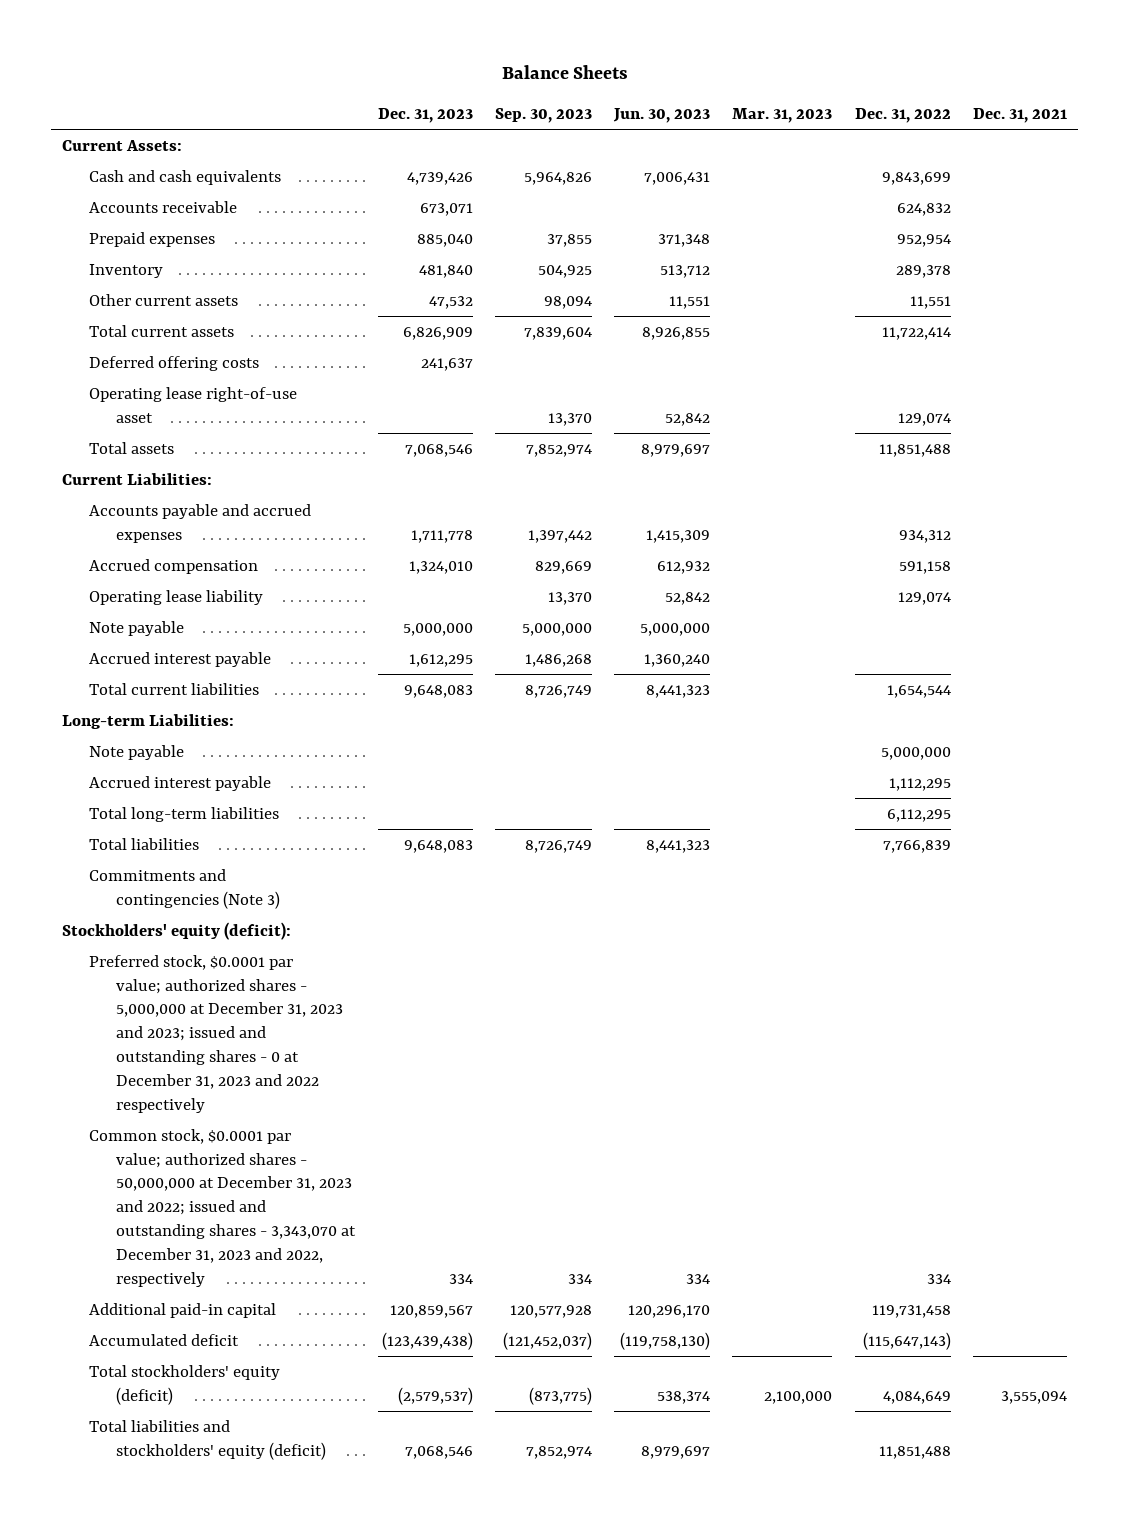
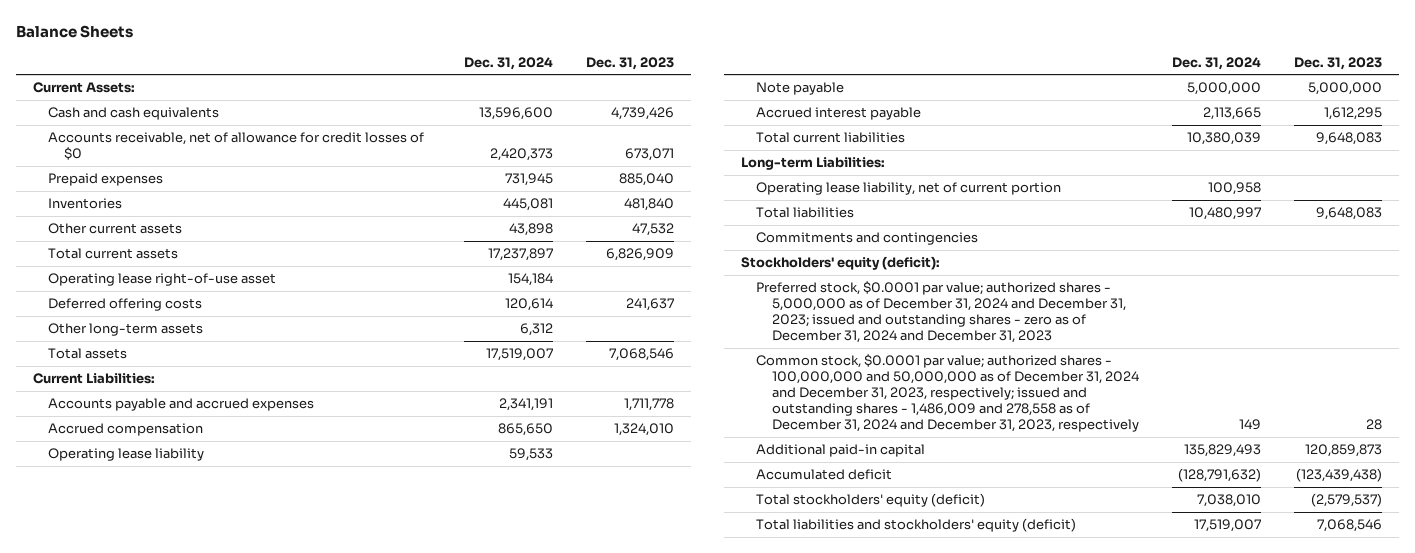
[494,107,592,123] Sep. 30, 2023 -> none
[613,107,711,123] Jun. 30, 2023 -> none
[732,107,833,123] Mar. 31, 2023 -> none
[854,107,951,123] Dec. 31, 2022 -> none
[972,107,1067,123] Dec. 31, 2021 -> none
none -> [464,56,554,70] Dec. 31, 2024
[89,200,238,213] Accounts receivable -> [48,132,425,161] Accounts receivable, net of allowance for credit losses of $0
[89,263,164,278] Inventory -> [48,198,123,210] Inventories
[89,355,260,371] Deferred offering costs -> [48,298,203,312] Deferred offering costs
none -> [48,323,204,337] Other long-term assets
[89,744,185,760] Note payable -> none
[89,775,272,791] Accrued interest payable -> none
[89,806,280,822] Total long-term liabilities -> none
none -> [756,182,1062,196] Operating lease liability, net of current portion
[89,868,281,909] Commitments and contingencies (Note 3) -> [756,232,979,246] Commitments and contingencies
[89,954,344,1113] Preferred stock, $0.0001 par value; authorized shares - 5,000,000 at December 31, 2023 and 2023; issued and outstanding shares - 0 at December 31, 2023 and 2022 respectively -> [756,281,1126,344] Preferred stock, $0.0001 par value; authorized shares - 5,000,000 as of December 31, 2024 and December 31, 2023; issued and outstanding shares - zero as of December 31, 2024 and December 31, 2023
[89,1128,357,1287] Common stock, $0.0001 par value; authorized shares - 50,000,000 at December 31, 2023 and 2022; issued and outstanding shares - 3,343,070 at December 31, 2023 and 2022, respectively -> [756,354,1139,433] Common stock, $0.0001 par value; authorized shares - 100,000,000 and 50,000,000 as of December 31, 2024 and December 31, 2023, respectively; issued and outstanding shares - 1,486,009 and 278,558 as of December 31, 2024 and December 31, 2023, respectively
[448,1273,473,1284] 334 -> [1366,419,1383,431] 28
[389,1304,473,1318] 120,859,567 -> [1305,444,1383,458] 120,859,873

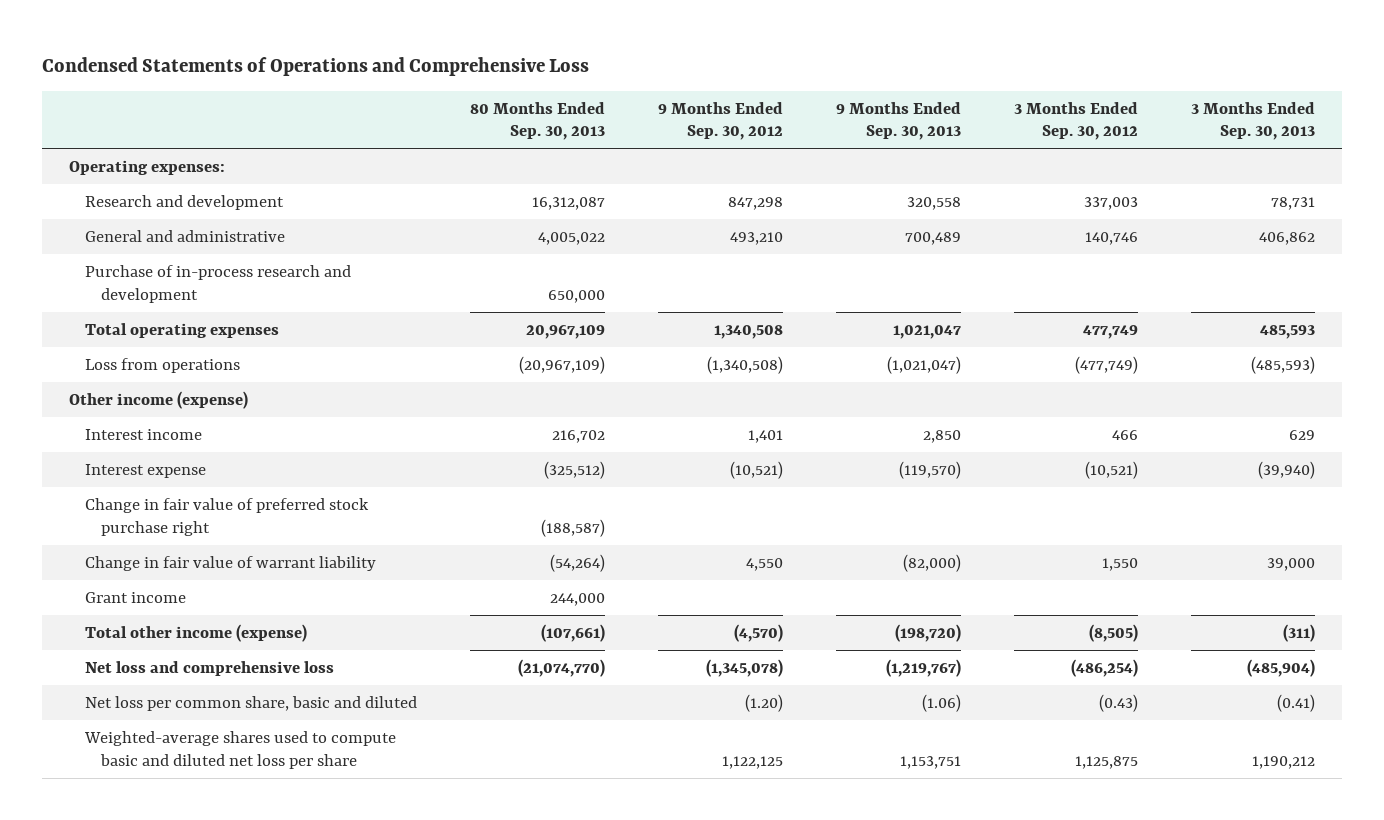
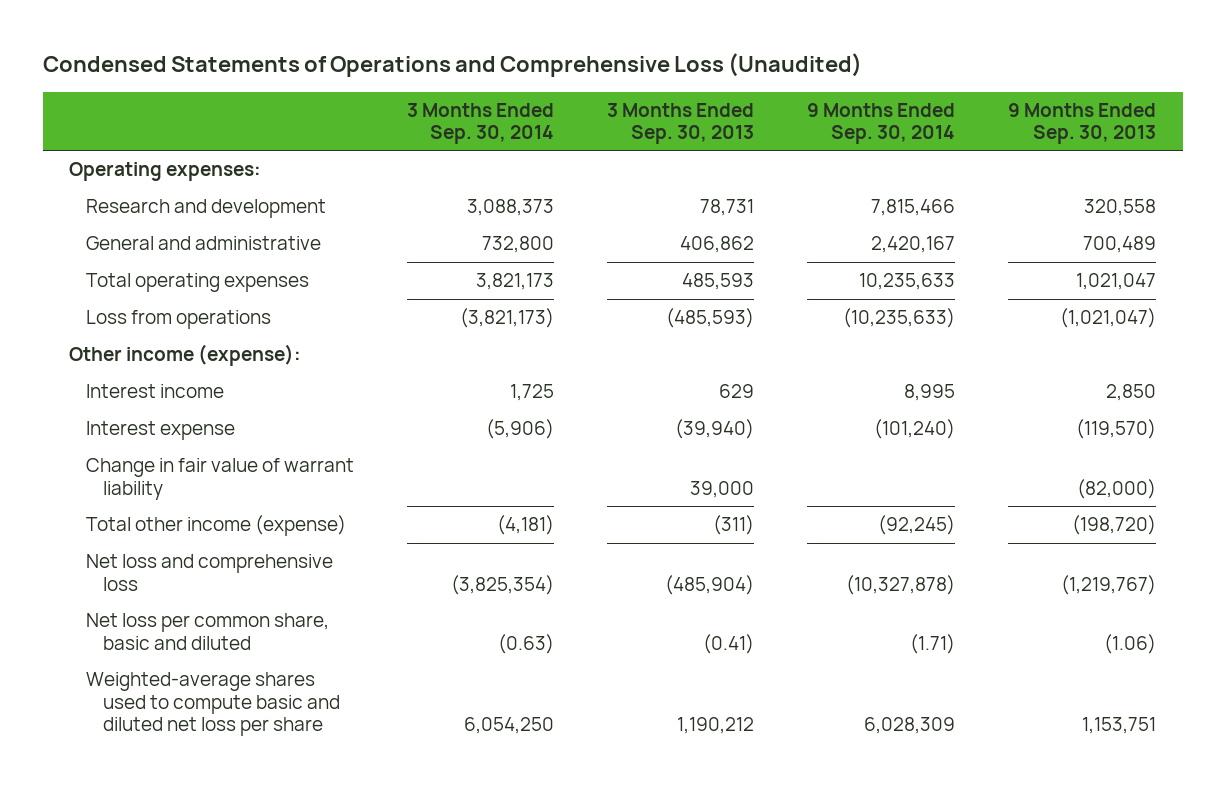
[42,56,590,76] Condensed Statements of Operations and Comprehensive Loss -> [42,53,862,78] Condensed Statements of Operations and Comprehensive Loss (Unaudited)
[470,101,606,141] 80 Months Ended Sep. 30, 2013 -> none
[658,101,784,141] 9 Months Ended Sep. 30, 2012 -> none
[1014,101,1139,141] 3 Months Ended Sep. 30, 2012 -> none
none -> [407,102,555,145] 3 Months Ended Sep. 30, 2014
none -> [807,102,956,145] 9 Months Ended Sep. 30, 2014
[84,265,351,303] Purchase of in-process research and development -> none
[68,391,248,410] Other income (expense) -> [69,344,302,367] Other income (expense):
[84,498,369,536] Change in fair value of preferred stock purchase right -> none
[84,592,186,604] Grant income -> none

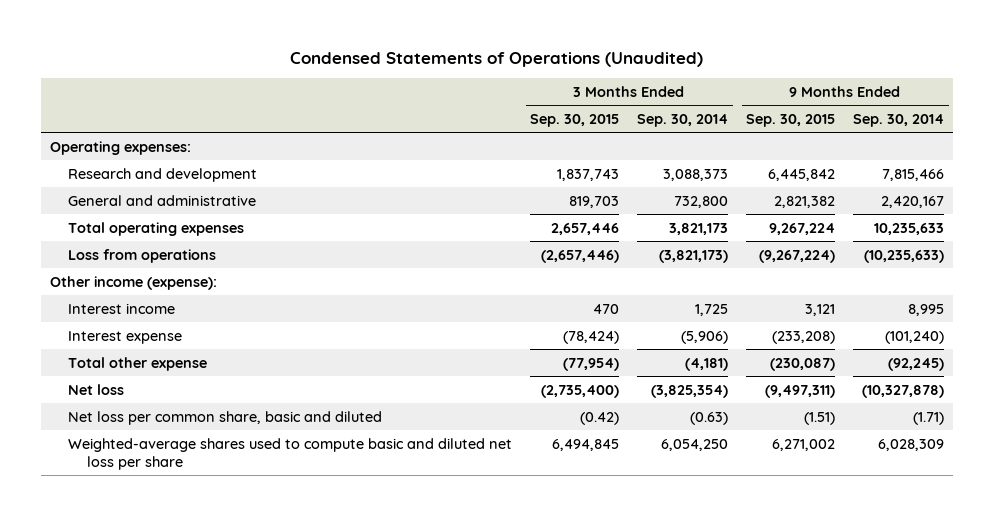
[42,53,862,78] Condensed Statements of Operations and Comprehensive Loss (Unaudited) -> [289,51,703,67] Condensed Statements of Operations (Unaudited)
[607,102,755,145] 3 Months Ended Sep. 30, 2013 -> none
[1008,102,1157,145] 9 Months Ended Sep. 30, 2013 -> none
none -> [530,113,620,127] Sep. 30, 2015
none -> [746,113,836,127] Sep. 30, 2015
[86,458,355,500] Change in fair value of warrant liability -> none
[86,515,347,537] Total other income (expense) -> [68,356,208,371] Total other expense
[86,554,334,591] Net loss and comprehensive loss -> [68,383,125,395] Net loss

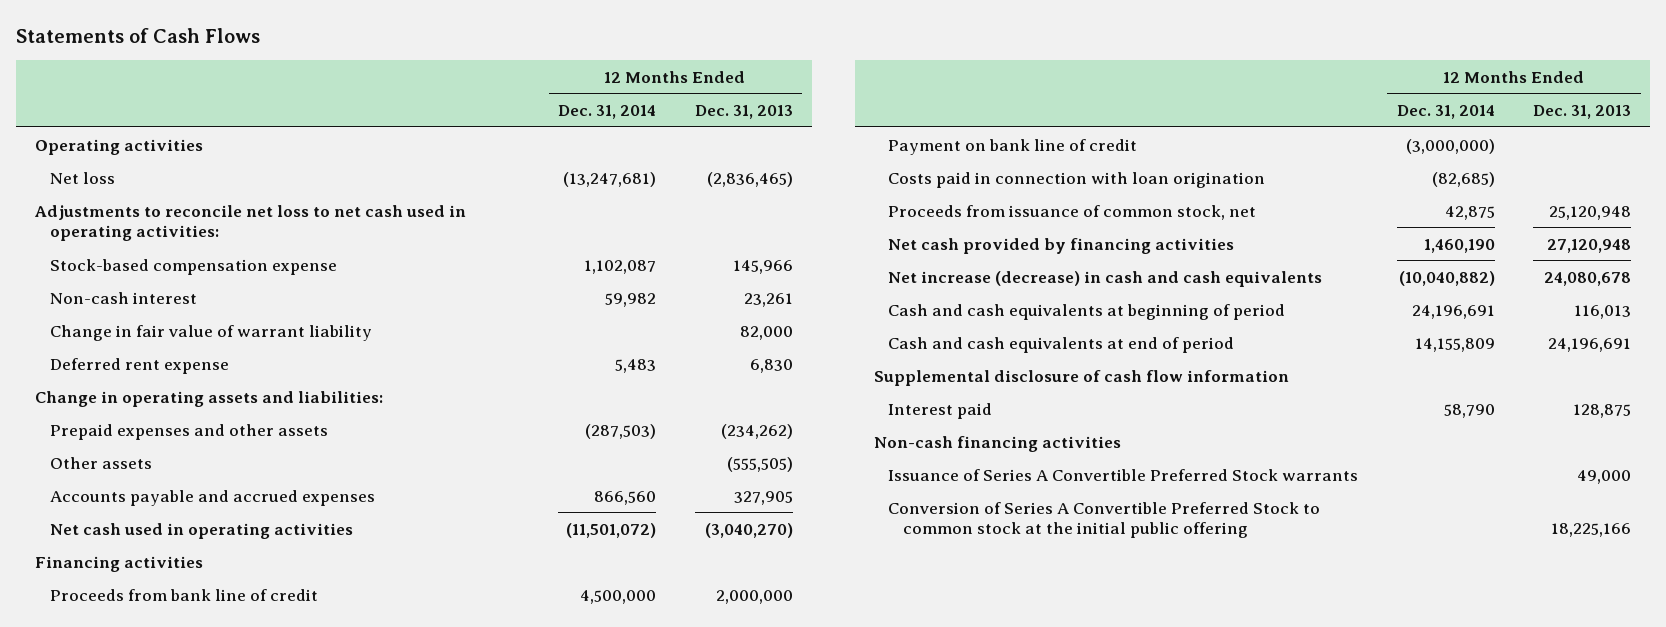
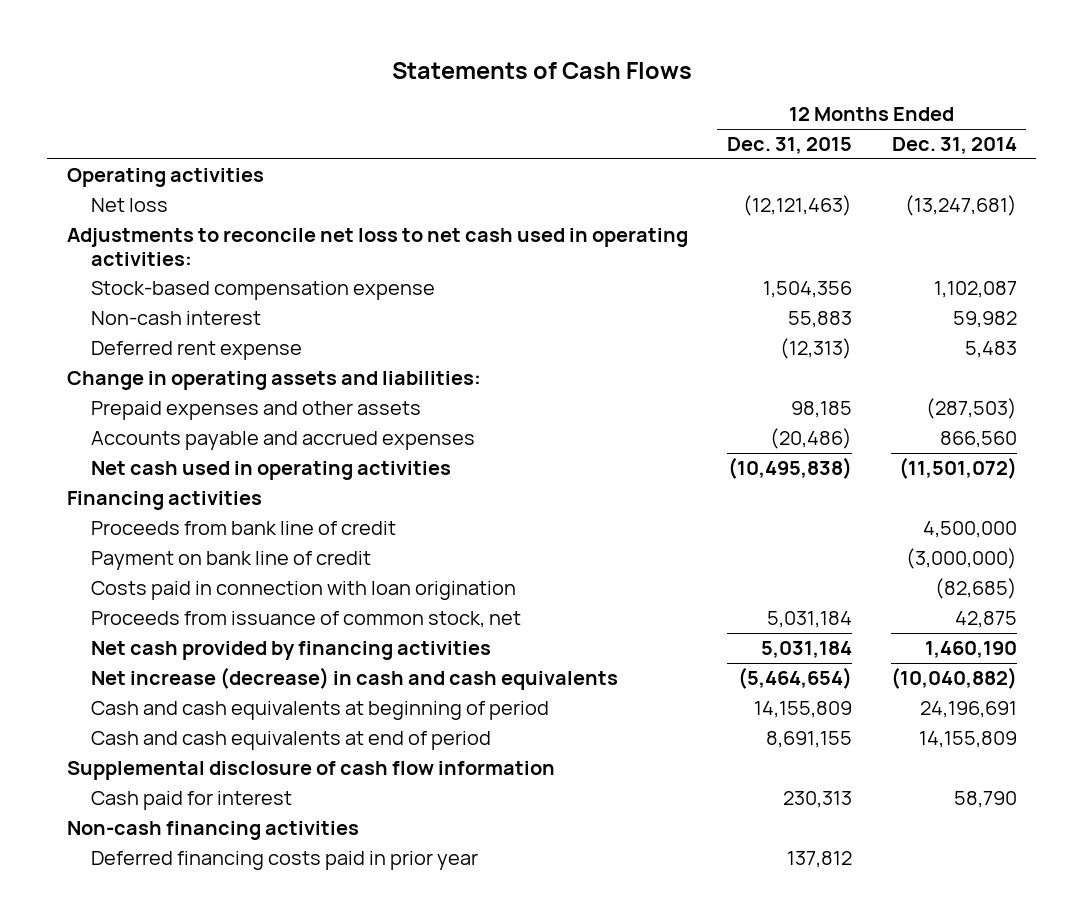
[694,105,793,120] Dec. 31, 2013 -> none
none -> [726,137,852,155] Dec. 31, 2015
[49,324,372,341] Change in fair value of warrant liability -> none
[49,456,152,469] Other assets -> none
[888,402,993,419] Interest paid -> [91,791,293,811] Cash paid for interest
[888,468,1359,481] Issuance of Series A Convertible Preferred Stock warrants -> none
[888,501,1321,539] Conversion of Series A Convertible Preferred Stock to common stock at the initial public offering -> none
none -> [91,851,479,871] Deferred financing costs paid in prior year

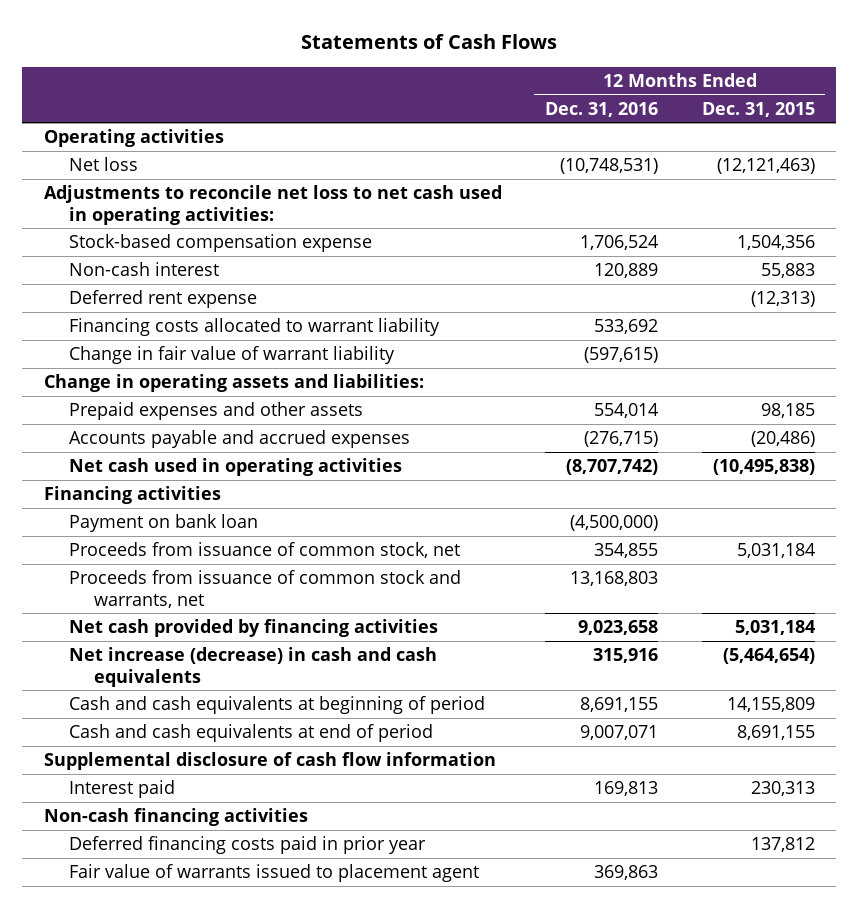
[891,137,1017,155] Dec. 31, 2014 -> none
none -> [545,101,659,117] Dec. 31, 2016
none -> [68,318,440,337] Financing costs allocated to warrant liability
none -> [68,346,395,365] Change in fair value of warrant liability
[91,521,397,536] Proceeds from bank line of credit -> none
[91,581,517,601] Costs paid in connection with loan origination -> none
[91,551,372,571] Payment on bank line of credit -> [68,514,258,533] Payment on bank loan
none -> [68,570,461,608] Proceeds from issuance of common stock and warrants, net
[91,791,293,811] Cash paid for interest -> [68,780,175,799] Interest paid
none -> [68,864,479,883] Fair value of warrants issued to placement agent

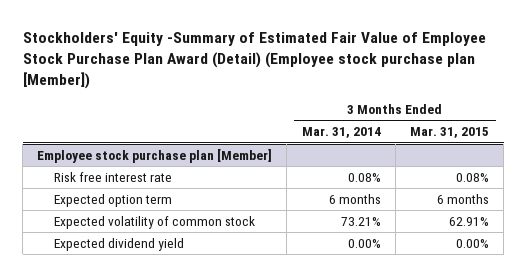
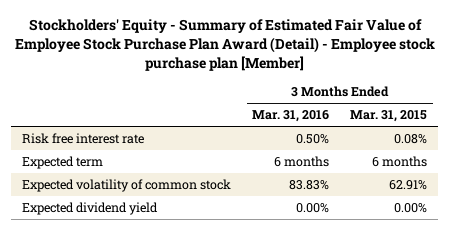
[22,32,486,89] Stockholders' Equity -Summary of Estimated Fair Value of Employee Stock Purchase Plan Award (Detail) (Employee stock purchase plan [Member]) -> [14,19,435,72] Stockholders' Equity - Summary of Estimated Fair Value of Employee Stock Purchase Plan Award (Detail) - Employee stock purchase plan [Member]
[301,127,381,139] Mar. 31, 2014 -> none
none -> [252,110,330,123] Mar. 31, 2016
[37,148,273,163] Employee stock purchase plan [Member] -> none
[54,193,173,207] Expected option term -> [21,155,103,169] Expected term

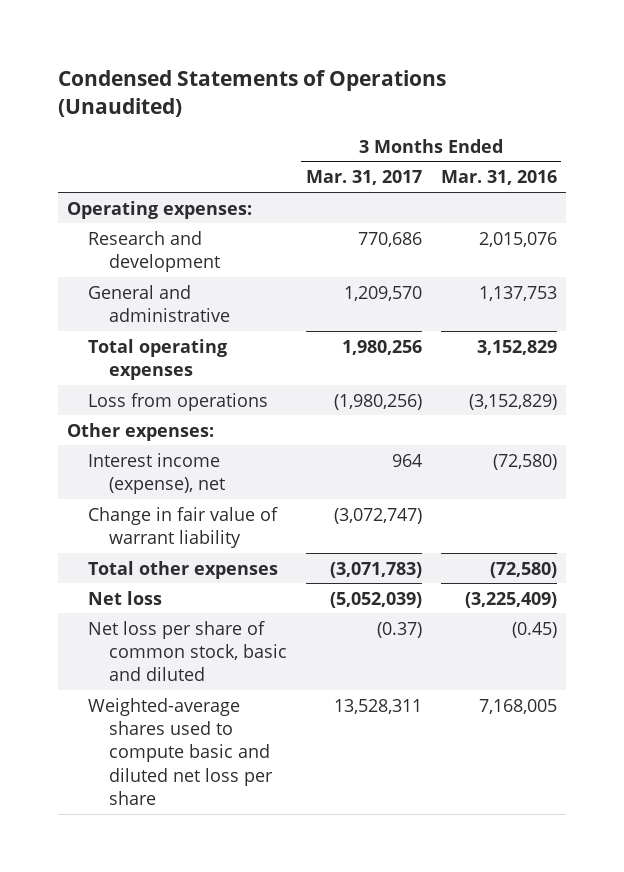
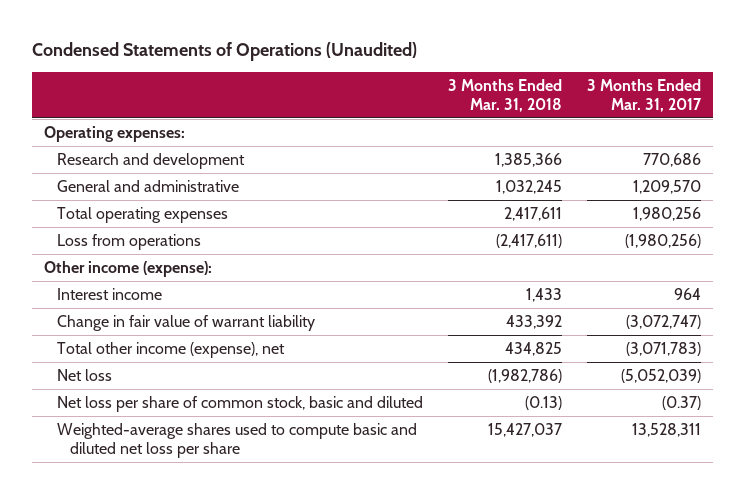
[440,170,557,186] Mar. 31, 2016 -> none
none -> [447,79,562,113] 3 Months Ended Mar. 31, 2018
[67,422,215,441] Other expenses: -> [44,260,213,277] Other income (expense):
[87,452,225,494] Interest income (expense), net -> [57,287,163,300] Interest income
[87,560,278,579] Total other expenses -> [57,341,286,358] Total other income (expense), net

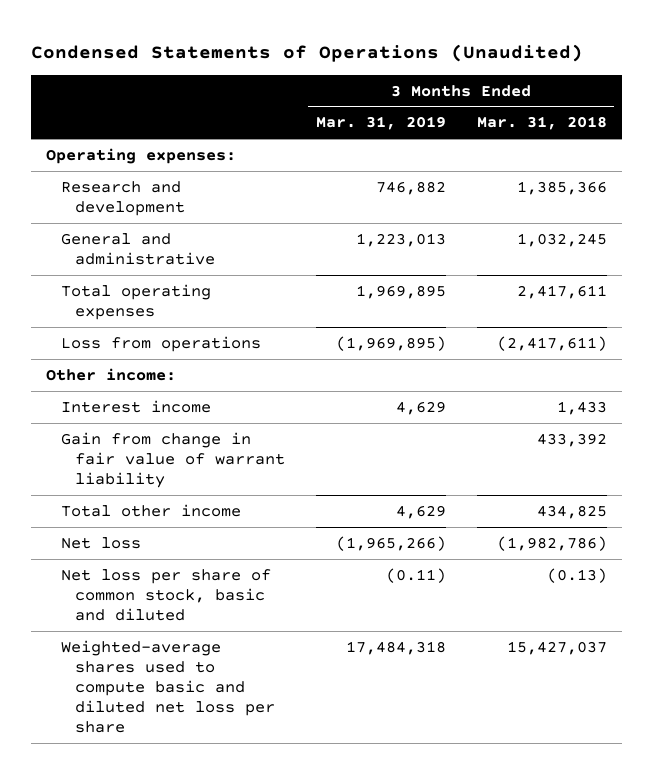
[586,79,702,113] 3 Months Ended Mar. 31, 2017 -> none
none -> [315,116,446,131] Mar. 31, 2019
[44,260,213,277] Other income (expense): -> [46,367,177,381] Other income:
[57,314,316,331] Change in fair value of warrant liability -> [60,431,285,489] Gain from change in fair value of warrant liability
[57,341,286,358] Total other income (expense), net -> [60,503,241,517] Total other income

